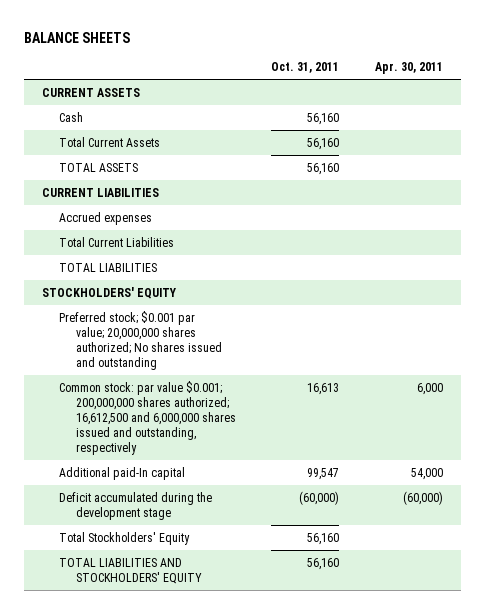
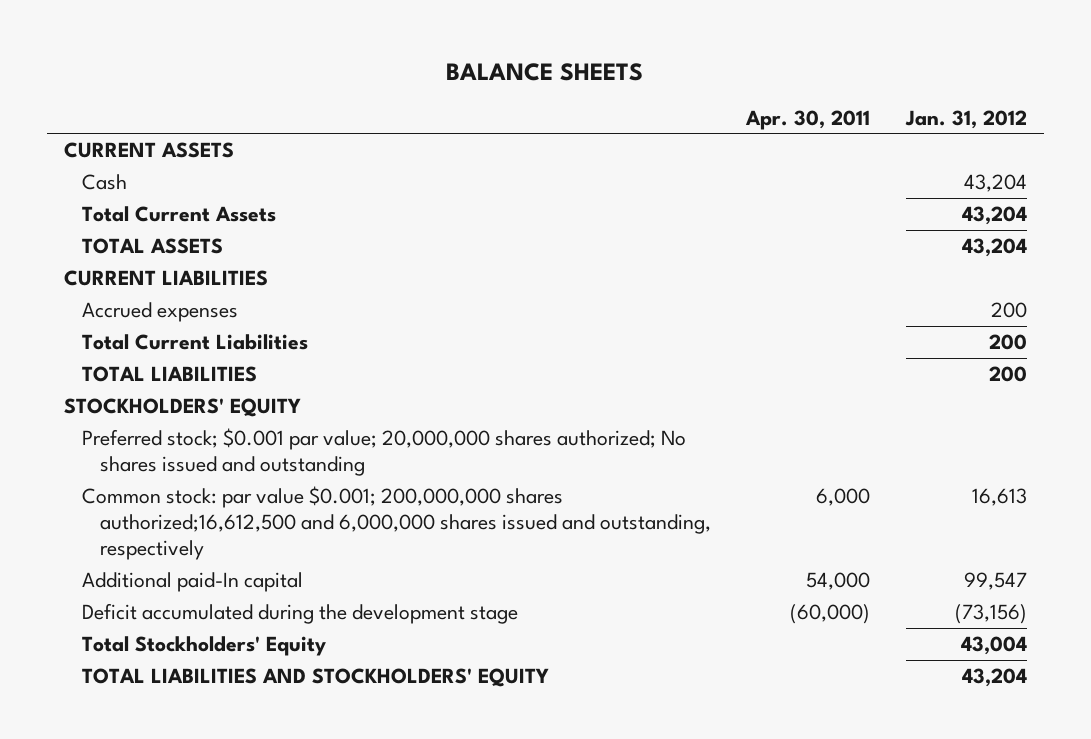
[271,62,340,74] Oct. 31, 2011 -> none
none -> [904,109,1027,129] Jan. 31, 2012
[58,380,236,456] Common stock: par value $0.001; 200,000,000 shares authorized; 16,612,500 and 6,000,000 shares issued and outstanding, respectively -> [82,485,712,561] Common stock: par value $0.001; 200,000,000 shares authorized;16,612,500 and 6,000,000 shares issued and outstanding, respectively

